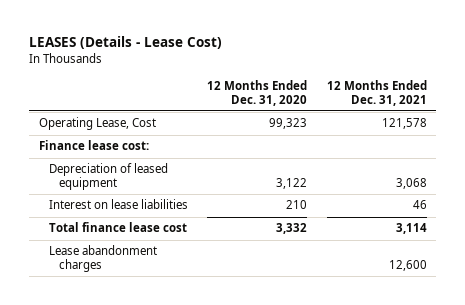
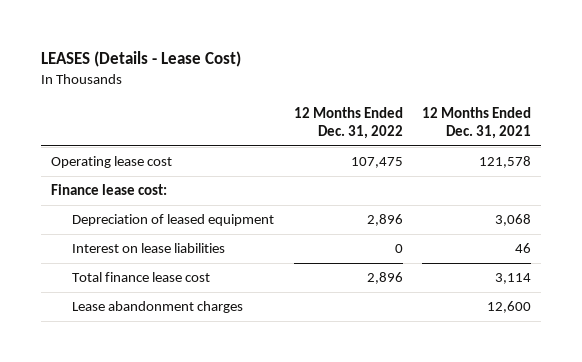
[207,79,308,106] 12 Months Ended Dec. 31, 2020 -> none
none -> [293,106,403,140] 12 Months Ended Dec. 31, 2022
[38,117,156,131] Operating Lease, Cost -> [50,156,172,169] Operating lease cost

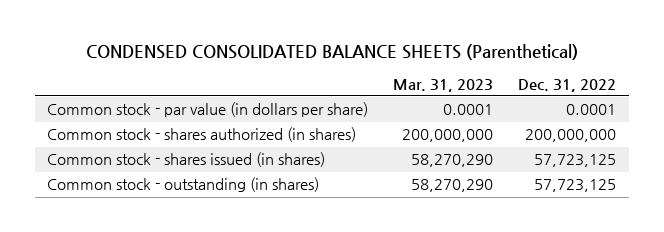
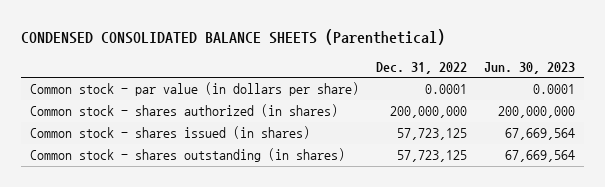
[393,78,494,92] Mar. 31, 2023 -> none
none -> [484,61,576,74] Jun. 30, 2023
[47,177,320,193] Common stock - outstanding (in shares) -> [29,148,345,163] Common stock - shares outstanding (in shares)

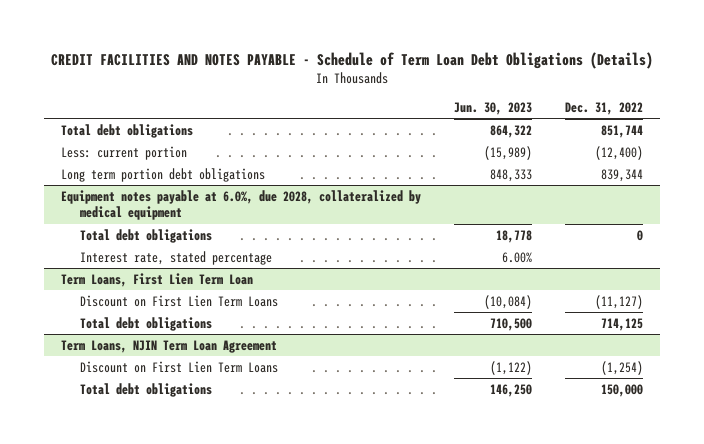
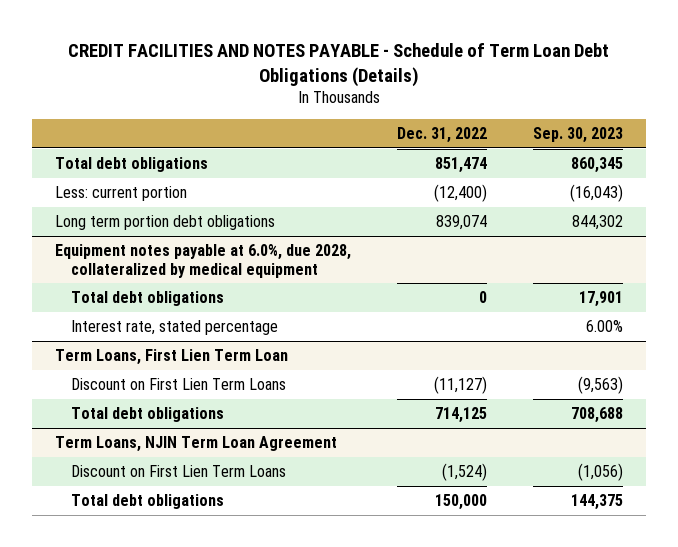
[454,101,533,115] Jun. 30, 2023 -> none
none -> [532,127,623,144] Sep. 30, 2023
[601,124,644,138] 851,744 -> [434,157,487,174] 851,474
[601,168,644,182] 839,344 -> [435,215,487,231] 839,074
[601,360,644,375] (1,254) -> [441,463,487,482] (1,524)

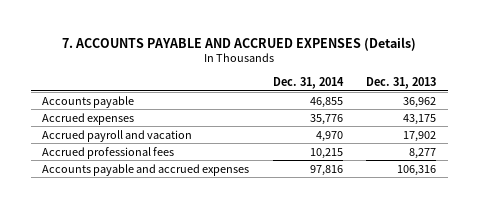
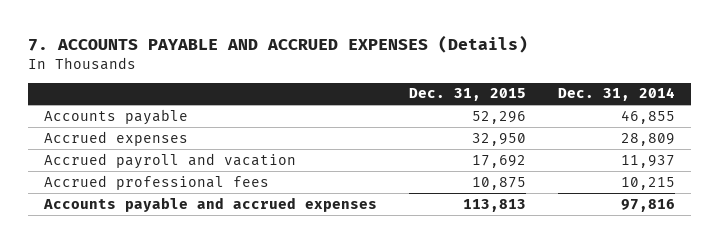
[366,77,437,90] Dec. 31, 2013 -> none
none -> [409,88,527,102] Dec. 31, 2015
[309,113,343,125] 35,776 -> [620,132,675,146] 28,809
[315,130,343,142] 4,970 -> [620,154,675,168] 11,937

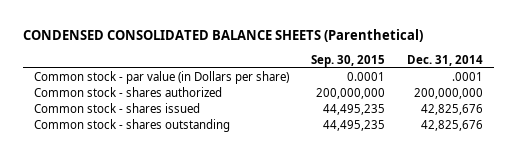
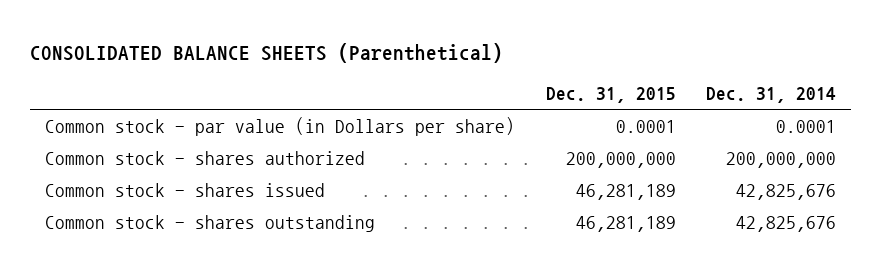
[22,29,423,43] CONDENSED CONSOLIDATED BALANCE SHEETS (Parenthetical) -> [30,42,504,63] CONSOLIDATED BALANCE SHEETS (Parenthetical)
[310,54,385,67] Sep. 30, 2015 -> none
none -> [545,86,676,103] Dec. 31, 2015
[451,72,483,82] .0001 -> [776,119,837,133] 0.0001

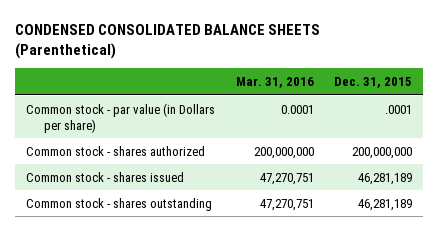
[30,42,504,63] CONSOLIDATED BALANCE SHEETS (Parenthetical) -> [15,24,321,60] CONDENSED CONSOLIDATED BALANCE SHEETS (Parenthetical)
[706,86,837,103] Dec. 31, 2014 -> none
none -> [235,77,314,89] Mar. 31, 2016
[615,119,676,133] 0.0001 -> [385,104,413,114] .0001

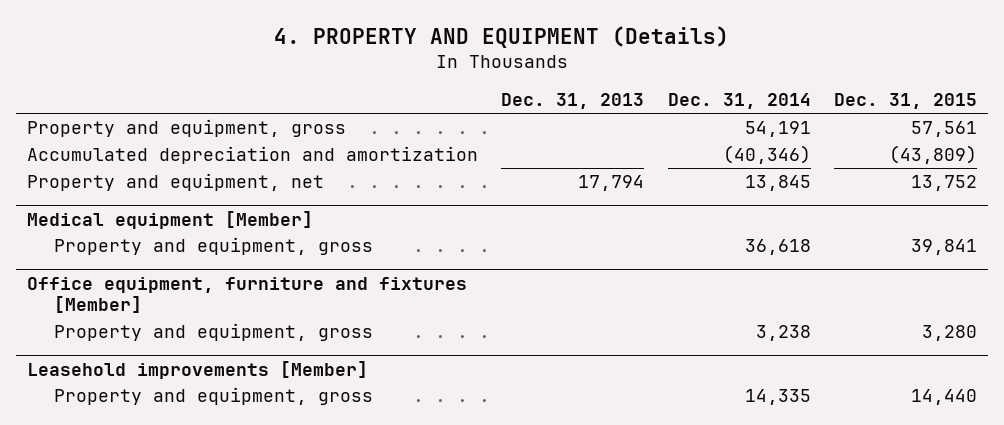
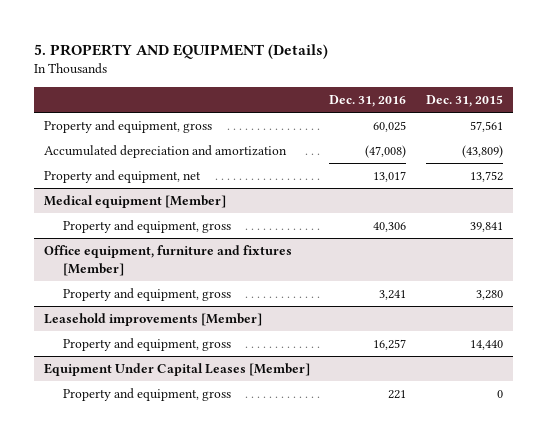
[273,25,729,48] 4. PROPERTY AND EQUIPMENT (Details) -> [34,44,329,60] 5. PROPERTY AND EQUIPMENT (Details)
[501,93,645,110] Dec. 31, 2013 -> none
[667,93,811,110] Dec. 31, 2014 -> none
none -> [329,94,407,107] Dec. 31, 2016
none -> [44,363,311,377] Equipment Under Capital Leases [Member]
none -> [62,388,231,402] Property and equipment, gross

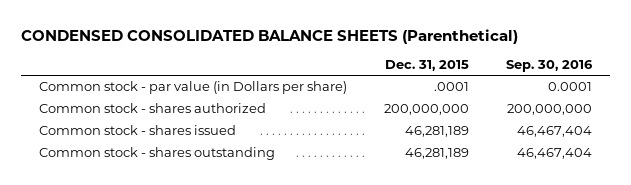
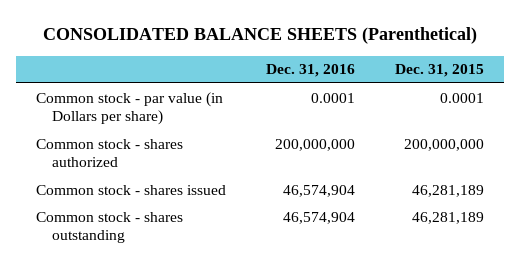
[20,28,518,44] CONDENSED CONSOLIDATED BALANCE SHEETS (Parenthetical) -> [42,26,477,44] CONSOLIDATED BALANCE SHEETS (Parenthetical)
[505,59,593,72] Sep. 30, 2016 -> none
none -> [265,64,355,78] Dec. 31, 2016
[433,82,469,92] .0001 -> [439,92,484,103] 0.0001

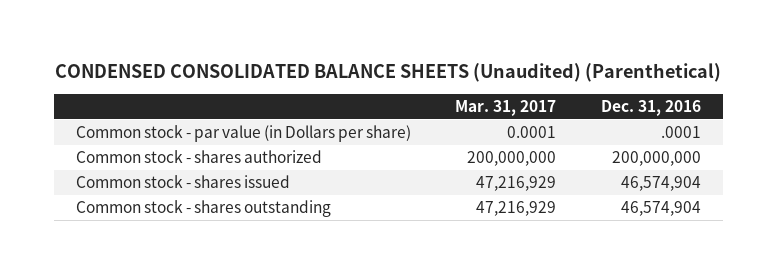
[42,26,477,44] CONSOLIDATED BALANCE SHEETS (Parenthetical) -> [55,63,722,83] CONDENSED CONSOLIDATED BALANCE SHEETS (Unaudited) (Parenthetical)
[394,64,484,78] Dec. 31, 2015 -> none
none -> [455,100,557,117] Mar. 31, 2017
[310,92,355,103] 0.0001 -> [660,126,701,139] .0001

